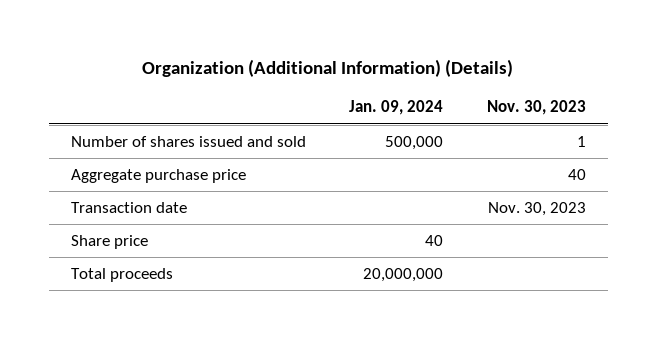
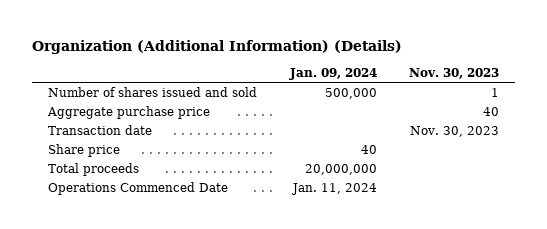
none -> [48,182,229,196] Operations Commenced Date

